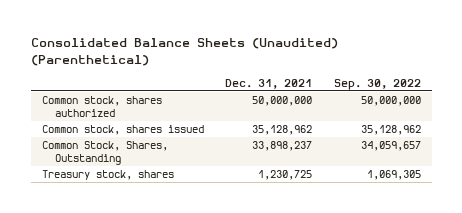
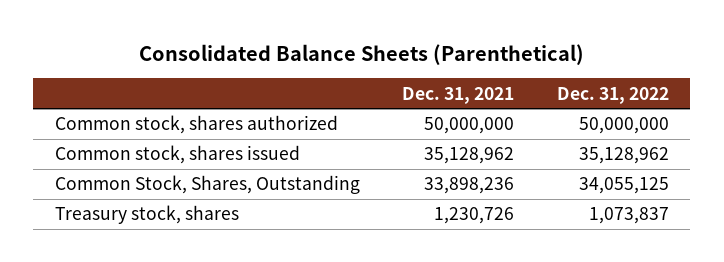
[30,38,338,66] Consolidated Balance Sheets (Unaudited) (Parenthetical) -> [138,43,584,65] Consolidated Balance Sheets (Parenthetical)
[333,78,421,90] Sep. 30, 2022 -> none
none -> [556,86,669,104] Dec. 31, 2022
[252,141,313,152] 33,898,237 -> [424,177,515,195] 33,898,236
[258,170,313,181] 1,230,725 -> [434,207,515,225] 1,230,726

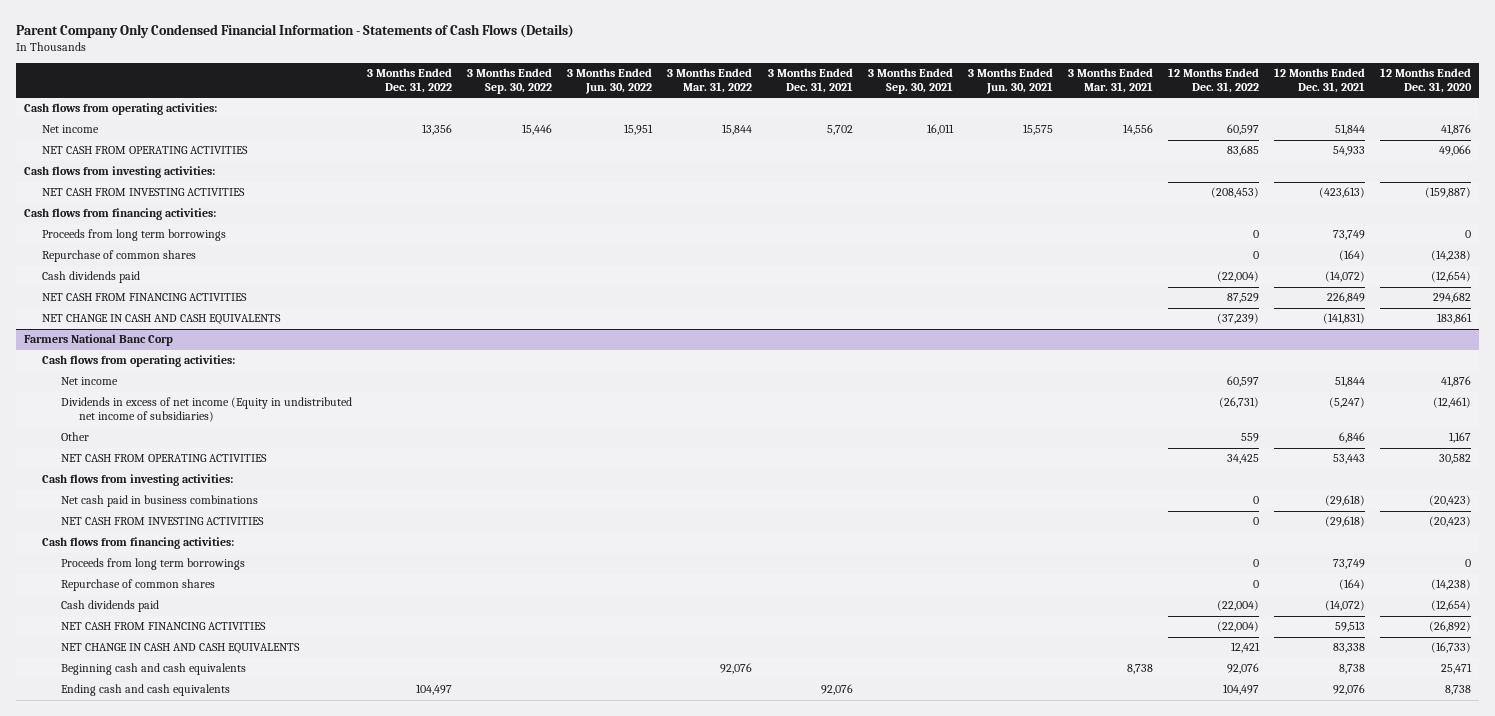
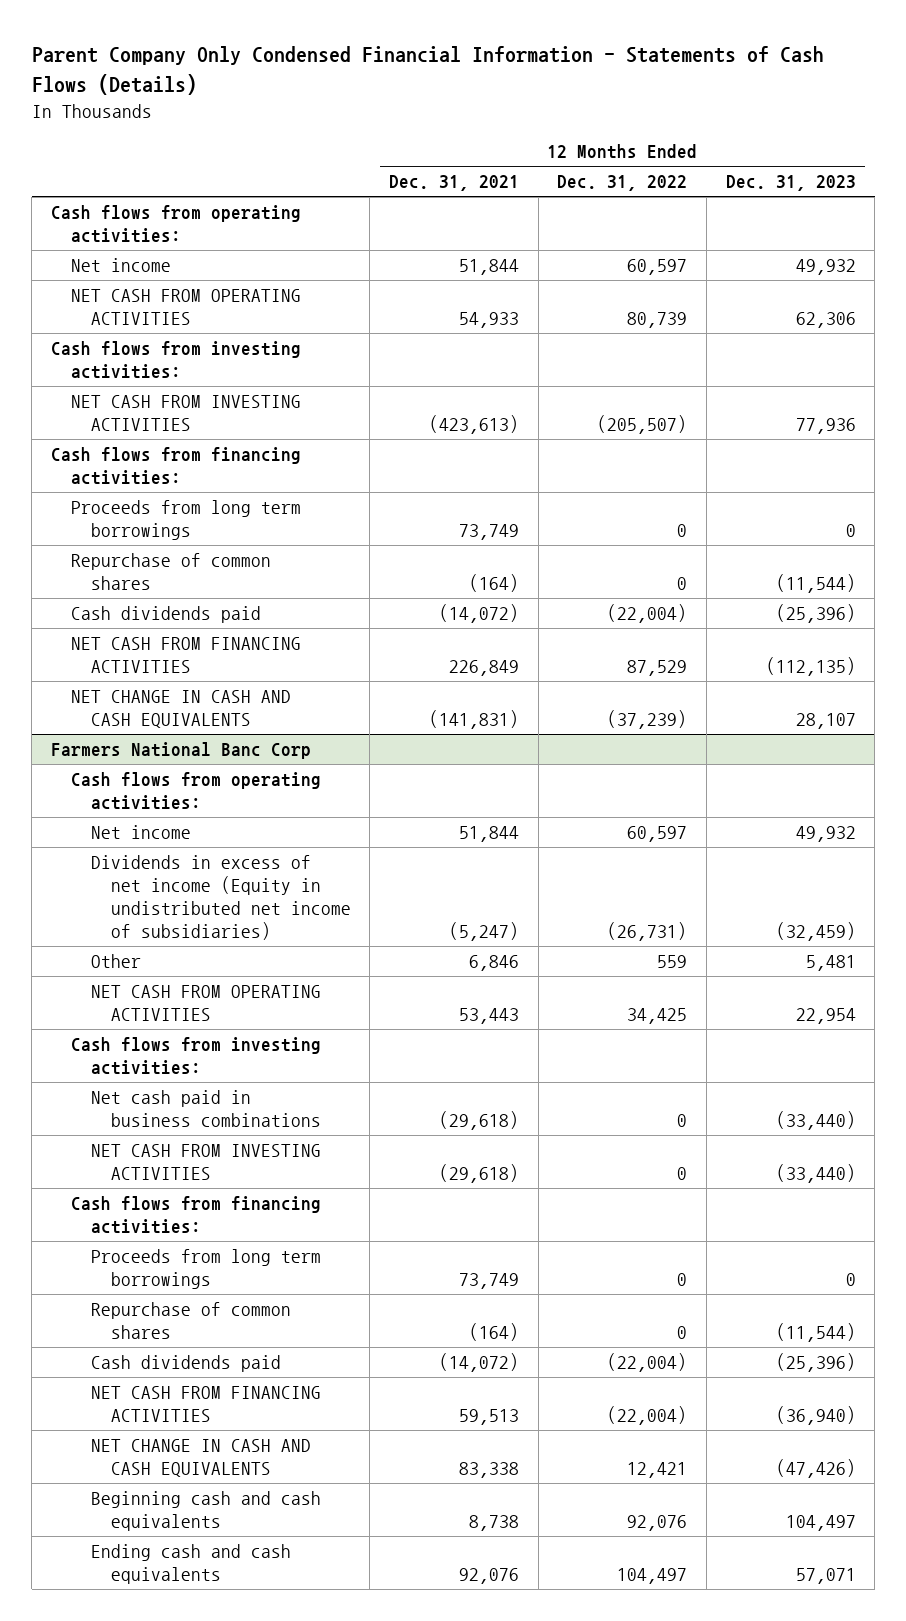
[367,68,453,94] 3 Months Ended Dec. 31, 2022 -> none
[467,68,553,95] 3 Months Ended Sep. 30, 2022 -> none
[567,68,653,95] 3 Months Ended Jun. 30, 2022 -> none
[667,68,753,94] 3 Months Ended Mar. 31, 2022 -> none
[767,68,853,94] 3 Months Ended Dec. 31, 2021 -> none
[867,68,953,95] 3 Months Ended Sep. 30, 2021 -> none
[967,68,1053,95] 3 Months Ended Jun. 30, 2021 -> none
[1067,68,1153,94] 3 Months Ended Mar. 31, 2021 -> none
[1380,68,1473,94] 12 Months Ended Dec. 31, 2020 -> none
none -> [725,175,856,192] Dec. 31, 2023
[1226,145,1259,157] 83,685 -> [627,312,688,329] 80,739
[1210,187,1259,199] (208,453) -> [597,415,688,435] (205,507)

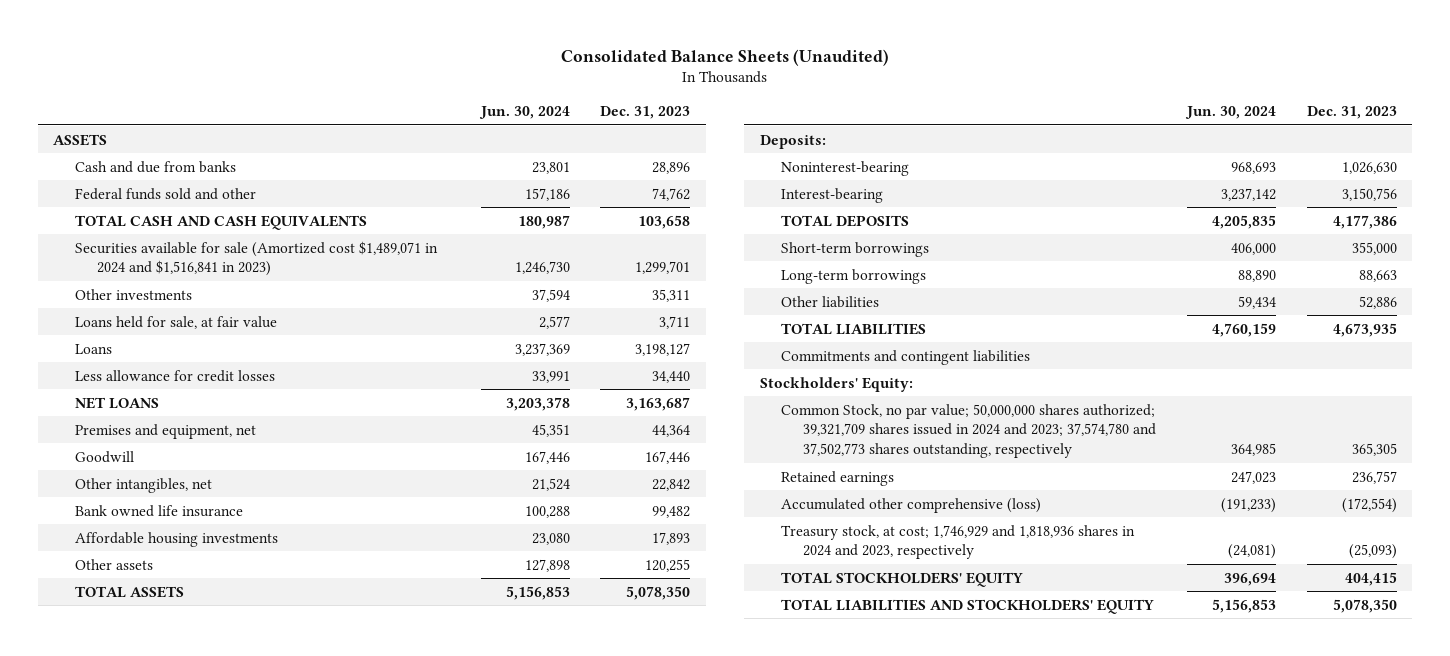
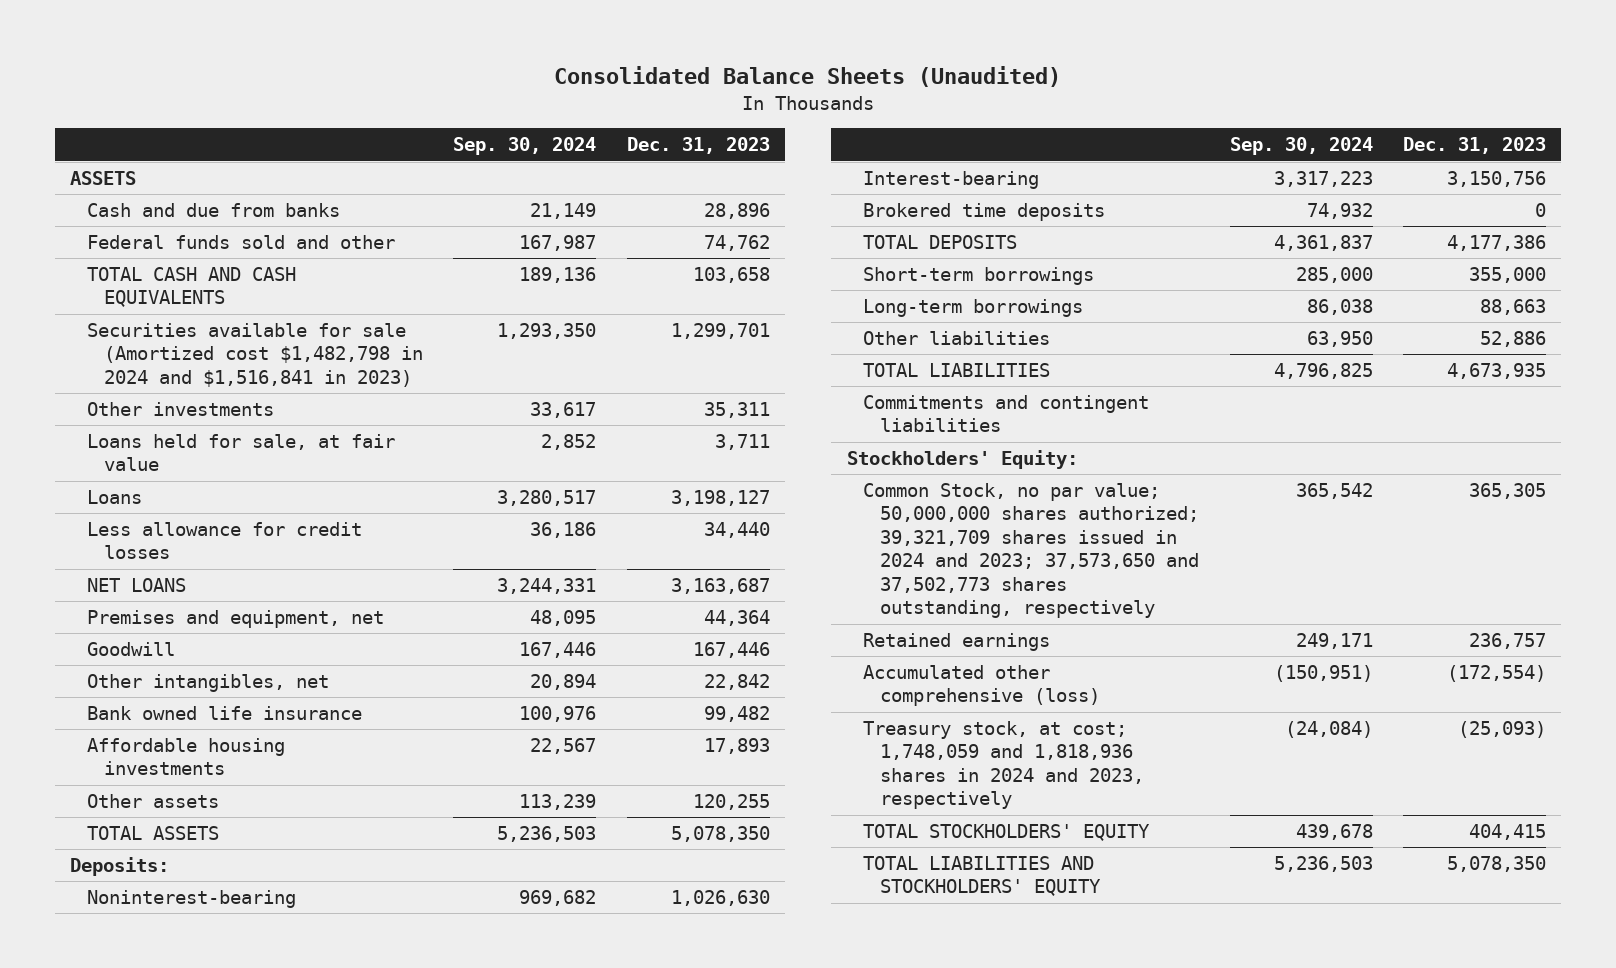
[478,106,570,120] Jun. 30, 2024 -> none
none -> [453,137,597,156] Sep. 30, 2024
[74,240,438,277] Securities available for sale (Amortized cost $1,489,071 in 2024 and $1,516,841 in 2023) -> [87,323,424,387] Securities available for sale (Amortized cost $1,482,798 in 2024 and $1,516,841 in 2023)
none -> [863,203,1106,222] Brokered time deposits
[781,403,1157,458] Common Stock, no par value; 50,000,000 shares authorized; 39,321,709 shares issued in 2024 and 2023; 37,574,780 and 37,502,773 shares outstanding, respectively -> [863,483,1200,619] Common Stock, no par value; 50,000,000 shares authorized; 39,321,709 shares issued in 2024 and 2023; 37,573,650 and 37,502,773 shares outstanding, respectively
[781,524,1136,560] Treasury stock, at cost; 1,746,929 and 1,818,936 shares in 2024 and 2023, respectively -> [863,721,1145,810] Treasury stock, at cost; 1,748,059 and 1,818,936 shares in 2024 and 2023, respectively

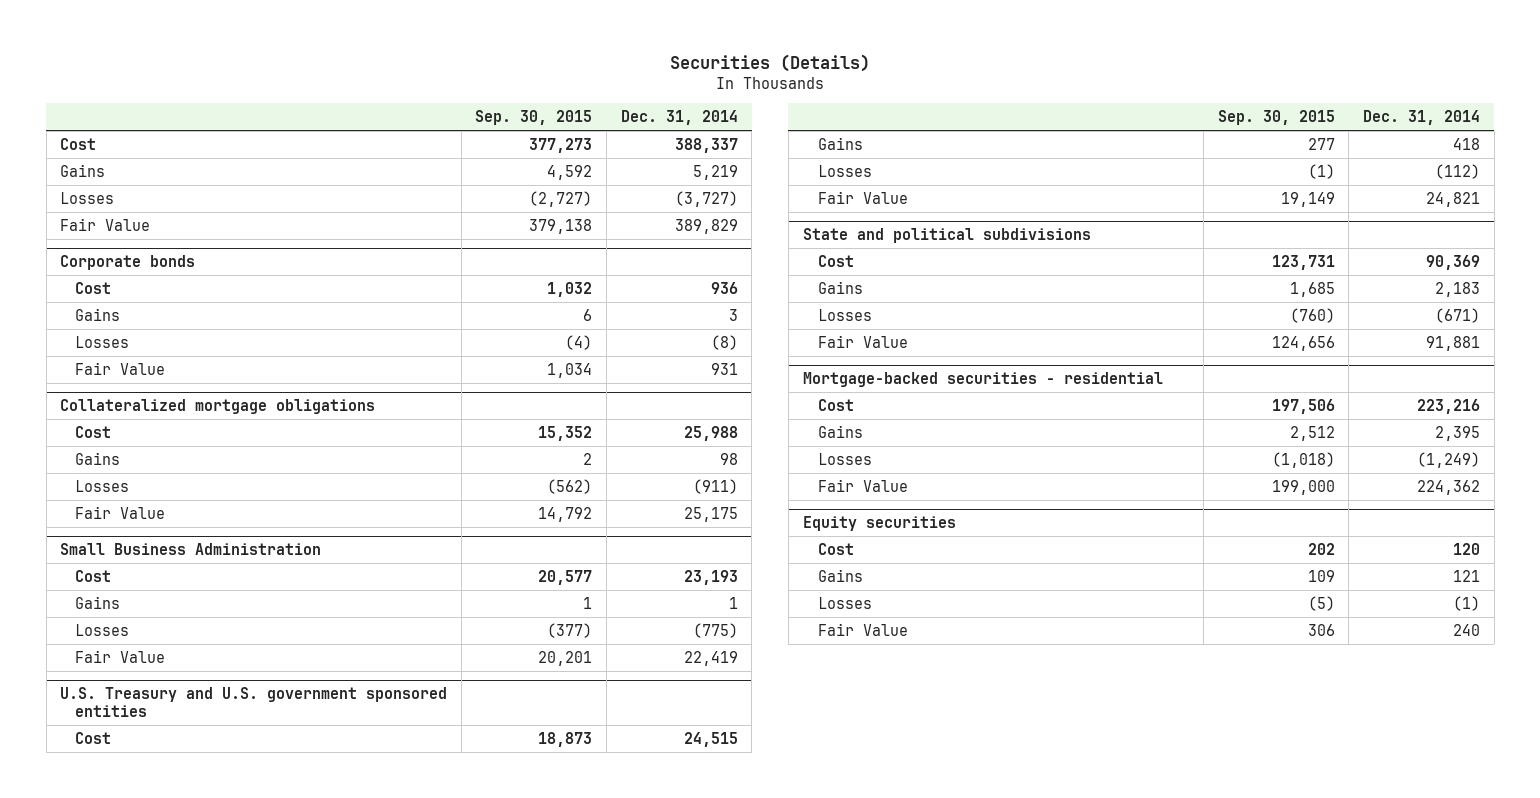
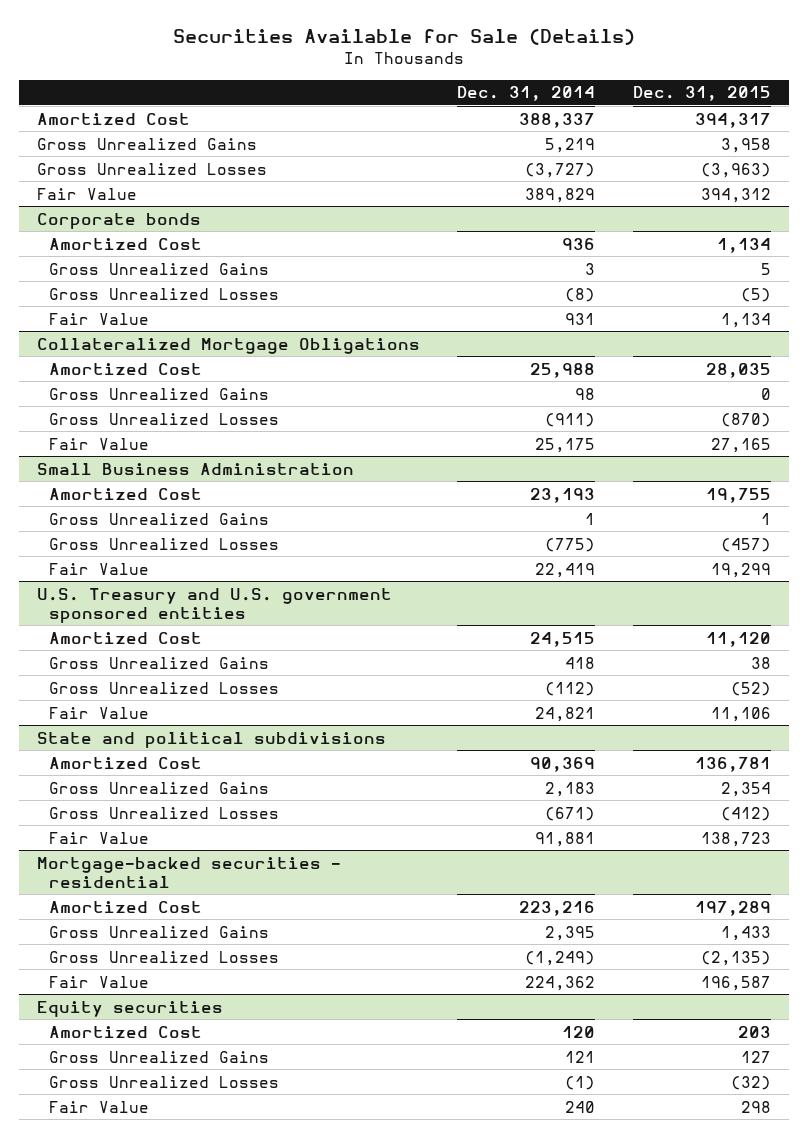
[670,53,871,72] Securities (Details) -> [172,28,635,45] Securities Available for Sale (Details)
[475,110,593,126] Sep. 30, 2015 -> none
none -> [632,86,771,102] Dec. 31, 2015
[60,137,97,150] Cost -> [37,112,191,125] Amortized Cost
[60,163,106,177] Gains -> [37,137,258,150] Gross Unrealized Gains
[60,191,115,204] Losses -> [37,162,268,175] Gross Unrealized Losses
[75,281,112,294] Cost -> [49,237,203,250] Amortized Cost
[75,307,121,321] Gains -> [49,262,270,275] Gross Unrealized Gains
[75,335,130,348] Losses -> [49,287,280,300] Gross Unrealized Losses
[60,398,376,414] Collateralized mortgage obligations -> [37,337,421,354] Collateralized Mortgage Obligations
[75,425,112,438] Cost -> [49,362,203,375] Amortized Cost
[75,451,121,465] Gains -> [49,387,270,400] Gross Unrealized Gains
[75,479,130,492] Losses -> [49,412,280,425] Gross Unrealized Losses
[75,569,112,582] Cost -> [49,487,203,500] Amortized Cost
[75,595,121,609] Gains -> [49,512,270,525] Gross Unrealized Gains
[75,623,130,636] Losses -> [49,537,280,550] Gross Unrealized Losses
[75,731,112,744] Cost -> [49,631,203,644] Amortized Cost
[817,136,863,150] Gains -> [49,656,270,669] Gross Unrealized Gains
[817,164,872,177] Losses -> [49,681,280,694] Gross Unrealized Losses
[817,254,854,267] Cost -> [49,756,203,769] Amortized Cost
[817,280,863,294] Gains -> [49,781,270,794] Gross Unrealized Gains
[817,308,872,321] Losses -> [49,806,280,819] Gross Unrealized Losses
[817,398,854,411] Cost -> [49,900,203,913] Amortized Cost
[817,424,863,438] Gains -> [49,925,270,938] Gross Unrealized Gains
[817,452,872,465] Losses -> [49,950,280,963] Gross Unrealized Losses
[817,542,854,555] Cost -> [49,1025,203,1038] Amortized Cost
[817,568,863,582] Gains -> [49,1050,270,1063] Gross Unrealized Gains
[817,596,872,609] Losses -> [49,1075,280,1088] Gross Unrealized Losses

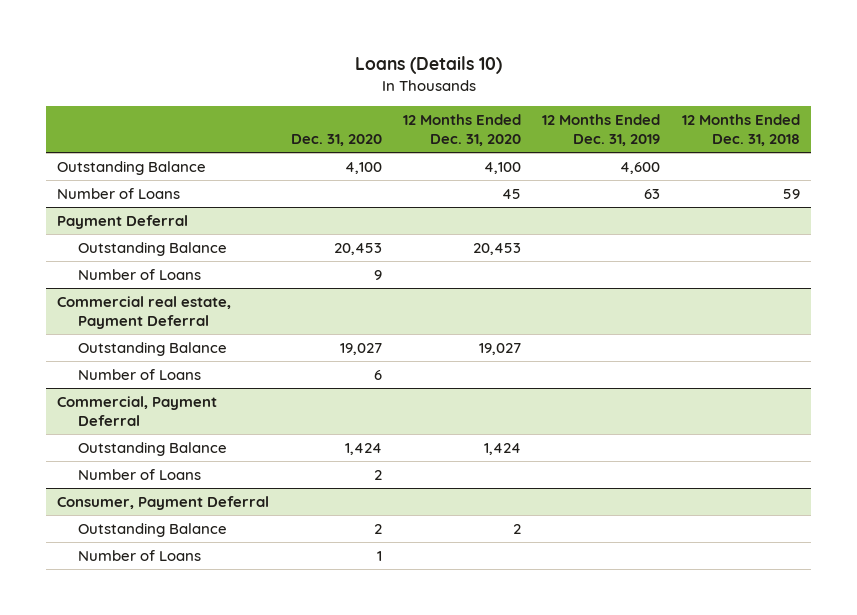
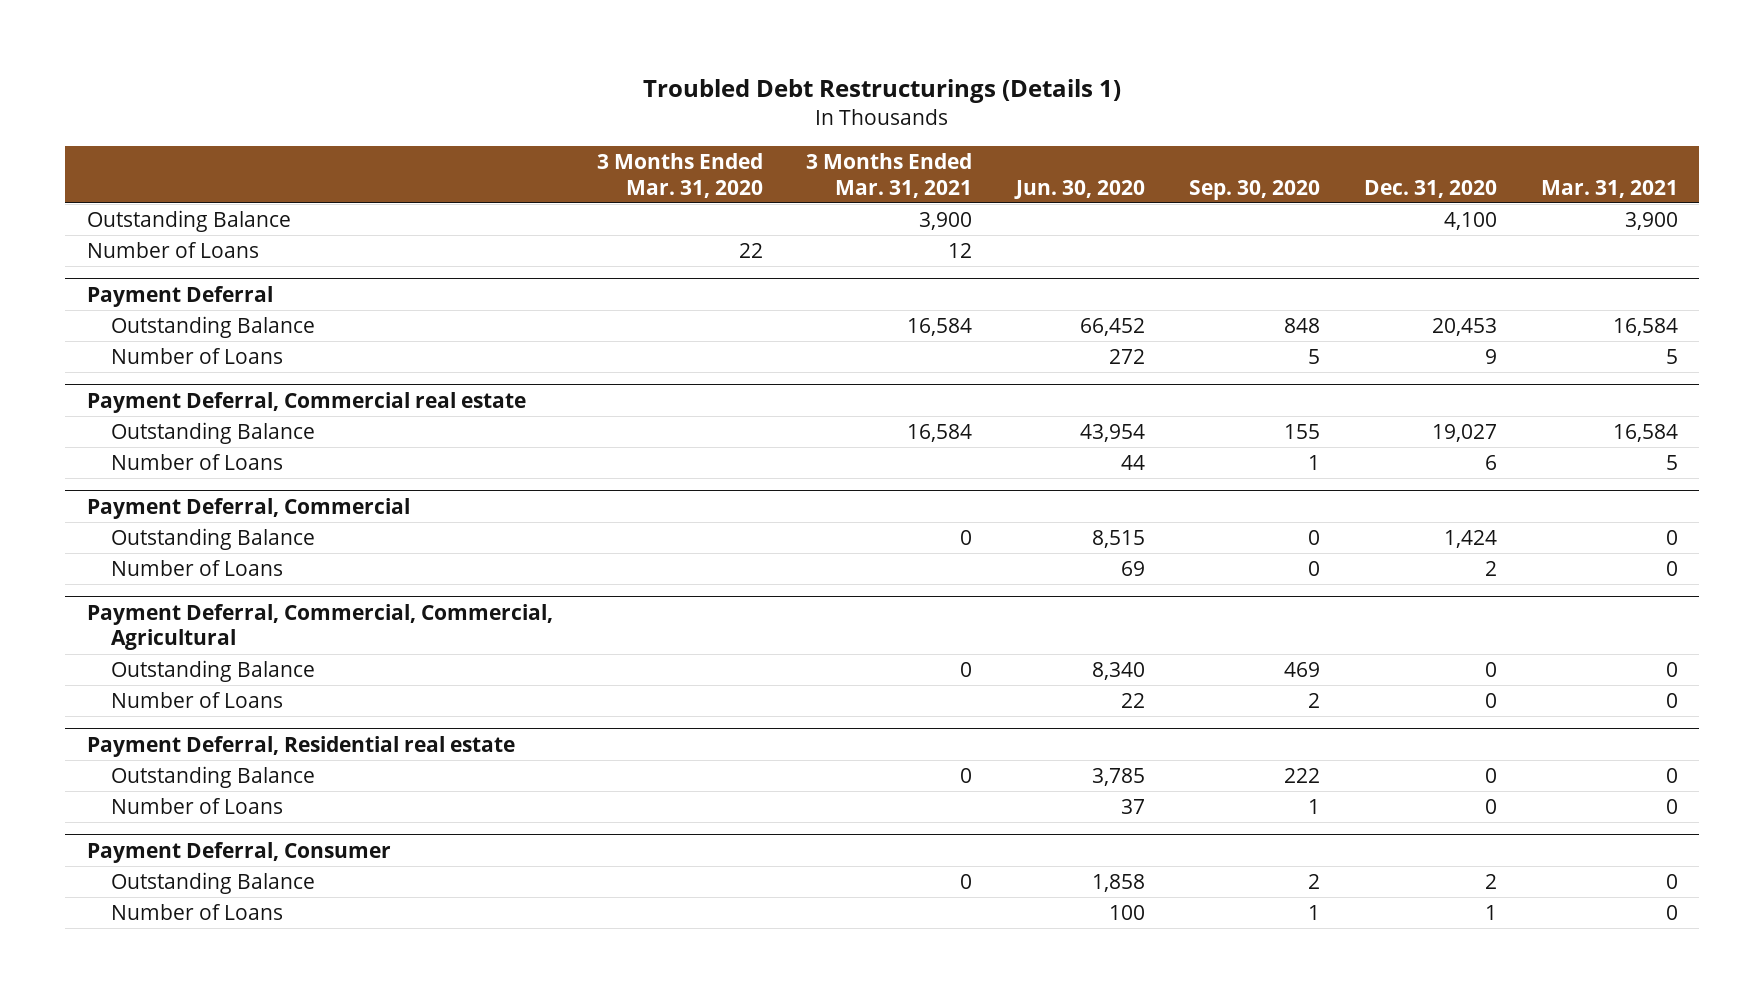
[354,56,502,75] Loans (Details 10) -> [643,79,1122,104] Troubled Debt Restructurings (Details 1)
[403,113,522,147] 12 Months Ended Dec. 31, 2020 -> none
[542,113,661,147] 12 Months Ended Dec. 31, 2019 -> none
[681,113,800,147] 12 Months Ended Dec. 31, 2018 -> none
none -> [596,152,763,198] 3 Months Ended Mar. 31, 2020
none -> [806,152,973,198] 3 Months Ended Mar. 31, 2021
none -> [1014,179,1146,199] Jun. 30, 2020
none -> [1188,179,1320,200] Sep. 30, 2020
none -> [1540,179,1678,198] Mar. 31, 2021
[57,295,232,330] Commercial real estate, Payment Deferral -> [86,391,526,413] Payment Deferral, Commercial real estate
[57,395,218,427] Commercial, Payment Deferral -> [86,497,410,519] Payment Deferral, Commercial
none -> [86,603,553,651] Payment Deferral, Commercial, Commercial, Agricultural
none -> [111,659,316,682] Outstanding Balance
none -> [111,691,284,708] Number of Loans
none -> [86,735,515,757] Payment Deferral, Residential real estate
none -> [111,765,316,788] Outstanding Balance
none -> [111,797,284,814] Number of Loans
[57,495,270,510] Consumer, Payment Deferral -> [86,841,391,863] Payment Deferral, Consumer

